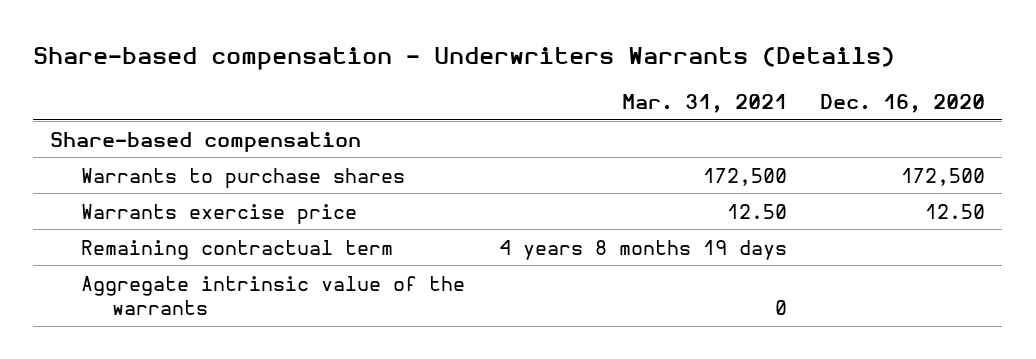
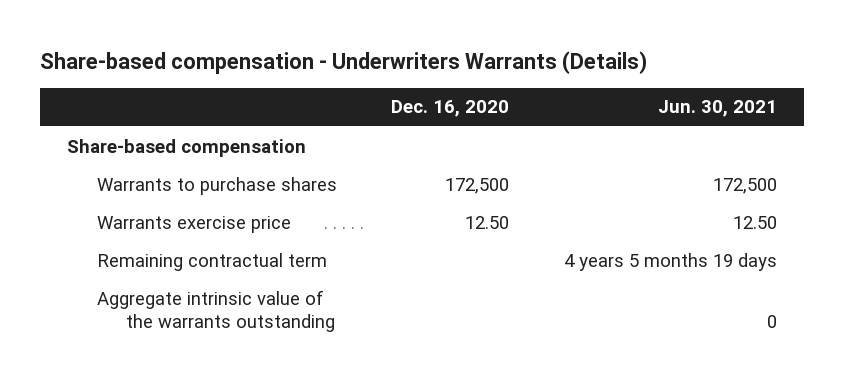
[621,94,787,114] Mar. 31, 2021 -> none
none -> [657,100,777,118] Jun. 30, 2021
[81,275,466,316] Aggregate intrinsic value of the warrants -> [96,289,335,333] Aggregate intrinsic value of the warrants outstanding

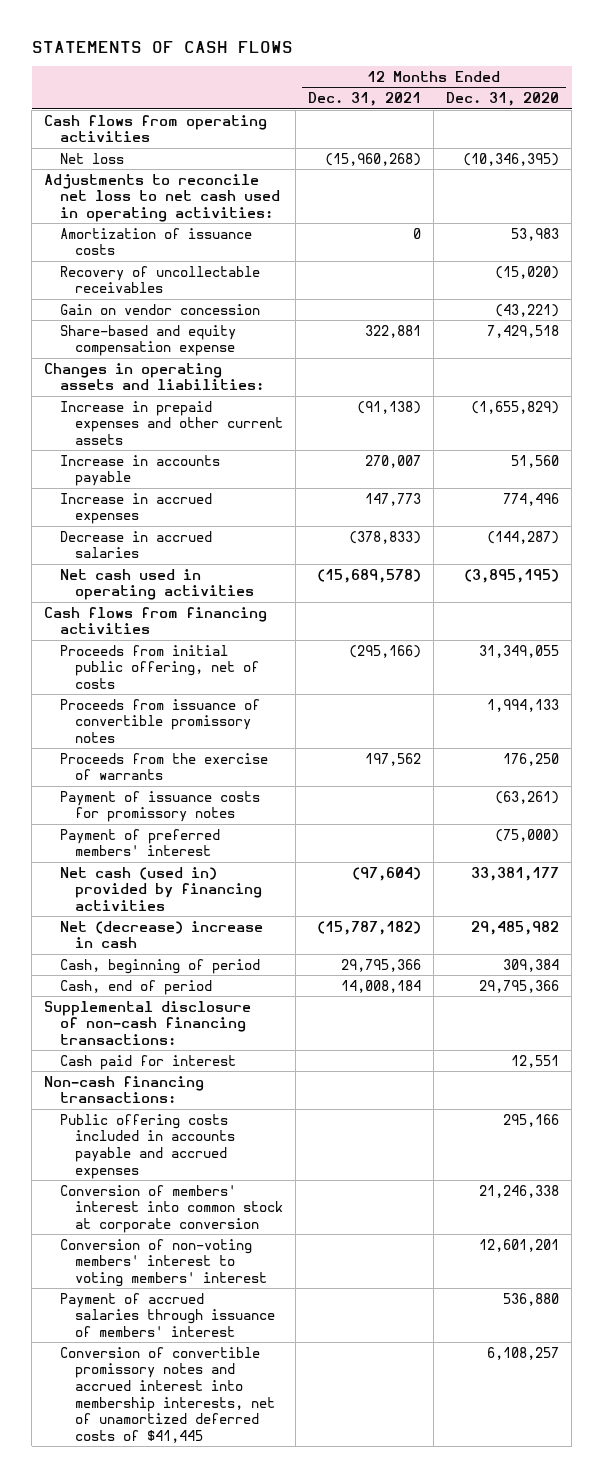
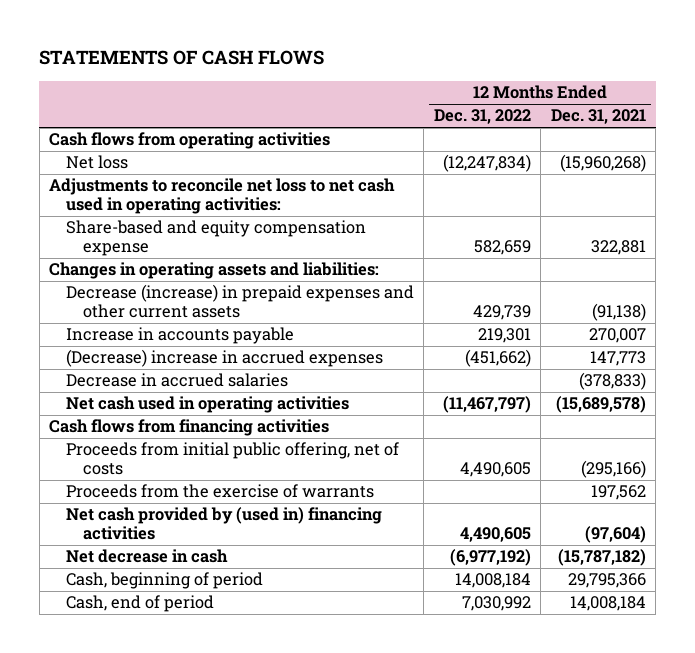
[446,92,560,107] Dec. 31, 2020 -> none
none -> [433,109,531,125] Dec. 31, 2022
[59,227,252,256] Amortization of issuance costs -> none
[59,265,260,294] Recovery of uncollectable receivables -> none
[59,303,260,315] Gain on vendor concession -> none
[59,400,283,446] Increase in prepaid expenses and other current assets -> [66,284,415,319] Decrease (increase) in prepaid expenses and other current assets
[59,492,212,525] Increase in accrued expenses -> [66,349,384,368] (Decrease) increase in accrued expenses
[59,698,260,744] Proceeds from issuance of convertible promissory notes -> none
[59,790,260,823] Payment of issuance costs for promissory notes -> none
[59,828,220,857] Payment of preferred members' interest -> none
[59,866,262,912] Net cash (used in) provided by financing activities -> [66,507,383,541] Net cash provided by (used in) financing activities
[59,920,263,949] Net (decrease) increase in cash -> [66,549,229,564] Net decrease in cash
[44,1000,252,1046] Supplemental disclosure of non-cash financing transactions: -> none
[59,1054,236,1070] Cash paid for interest -> none
[44,1075,205,1104] Non-cash financing transactions: -> none
[59,1113,235,1179] Public offering costs included in accounts payable and accrued expenses -> none
[59,1184,283,1234] Conversion of members' interest into common stock at corporate conversion -> none
[59,1238,267,1288] Conversion of non-voting members' interest to voting members' interest -> none
[59,1292,275,1338] Payment of accrued salaries through issuance of members' interest -> none
[59,1346,275,1443] Conversion of convertible promissory notes and accrued interest into membership interests, net of unamortized deferred costs of $41,445 -> none

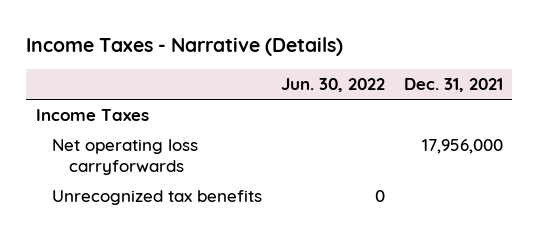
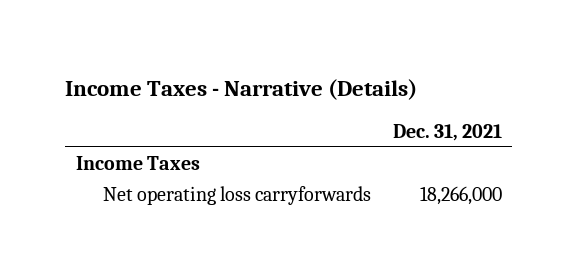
[280,78,385,93] Jun. 30, 2022 -> none
[52,190,263,206] Unrecognized tax benefits -> none
[421,139,503,155] 17,956,000 -> [419,186,502,206] 18,266,000

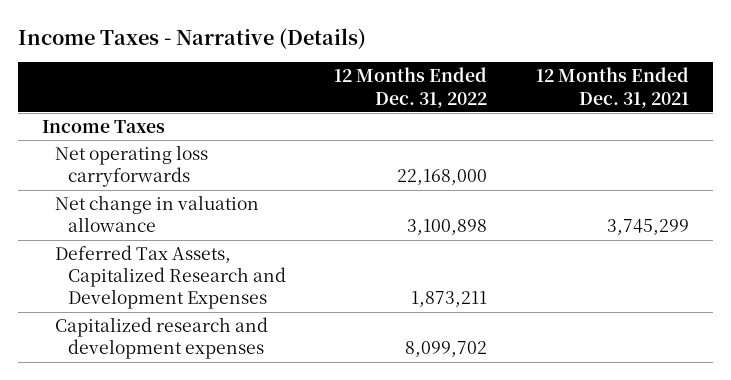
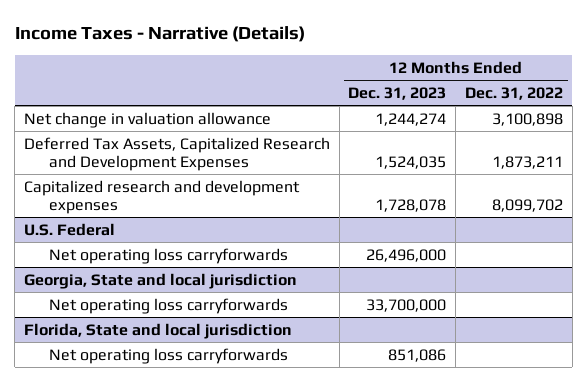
[536,67,690,108] 12 Months Ended Dec. 31, 2021 -> none
none -> [348,86,447,100] Dec. 31, 2023
[42,120,166,134] Income Taxes -> none
[54,145,208,188] Net operating loss carryforwards -> none
none -> [23,222,115,236] U.S. Federal
none -> [48,247,288,264] Net operating loss carryforwards
none -> [23,272,297,289] Georgia, State and local jurisdiction
none -> [48,297,288,314] Net operating loss carryforwards
none -> [23,322,292,339] Florida, State and local jurisdiction
none -> [48,347,288,364] Net operating loss carryforwards

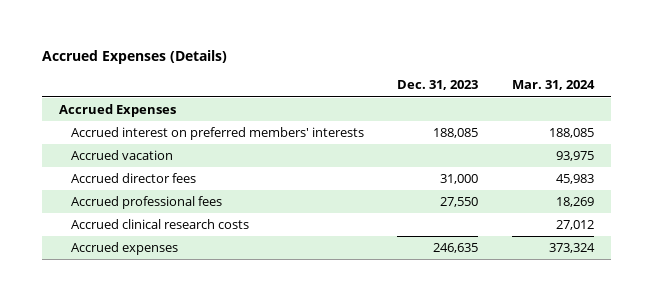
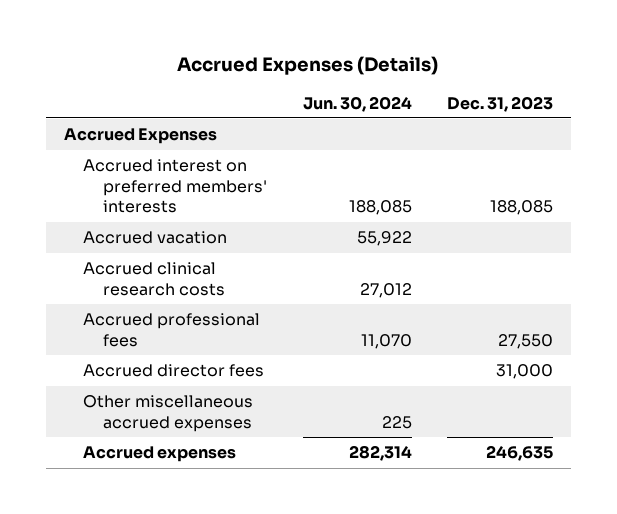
[511,80,595,91] Mar. 31, 2024 -> none
none -> [302,95,412,112] Jun. 30, 2024
[70,195,222,209] Accrued professional fees -> [83,313,261,347] Accrued professional fees
[70,172,196,183] Accrued director fees -> [83,364,265,378] Accrued director fees
none -> [83,395,254,432] Other miscellaneous accrued expenses

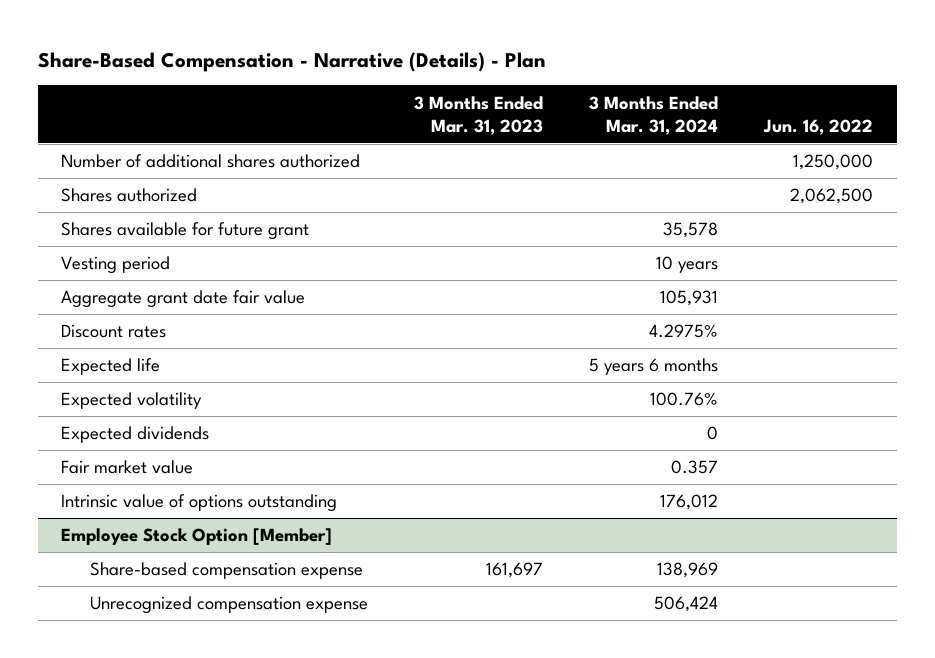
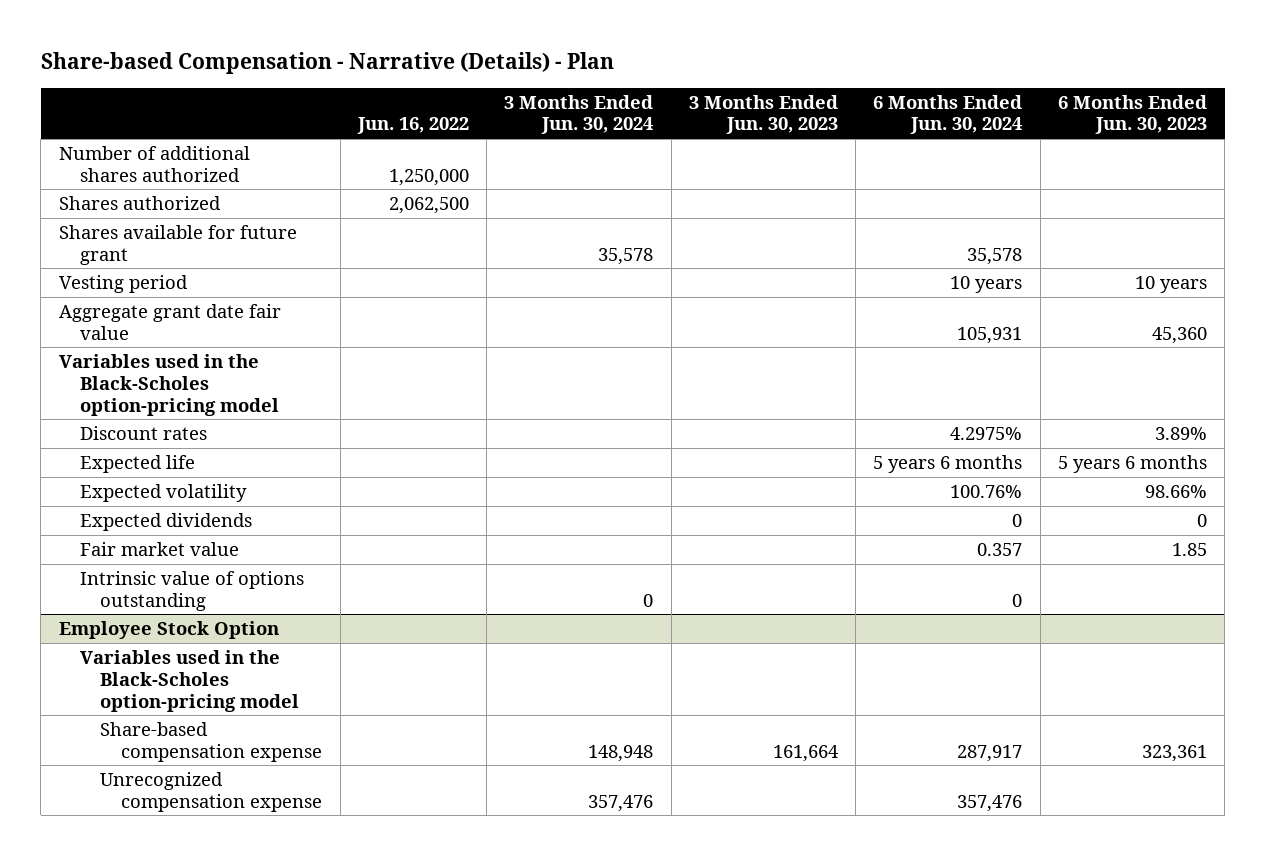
[38,52,547,73] Share-Based Compensation - Narrative (Details) - Plan -> [40,52,614,75] Share-based Compensation - Narrative (Details) - Plan
[414,95,544,135] 3 Months Ended Mar. 31, 2023 -> none
[589,95,719,135] 3 Months Ended Mar. 31, 2024 -> none
none -> [504,94,654,135] 3 Months Ended Jun. 30, 2024
none -> [688,94,838,135] 3 Months Ended Jun. 30, 2023
none -> [873,94,1023,135] 6 Months Ended Jun. 30, 2024
none -> [1057,94,1207,135] 6 Months Ended Jun. 30, 2023
none -> [58,353,279,416] Variables used in the Black-Scholes option-pricing model
[61,528,333,546] Employee Stock Option [Member] -> [58,620,279,639] Employee Stock Option
none -> [79,649,300,712] Variables used in the Black-Scholes option-pricing model

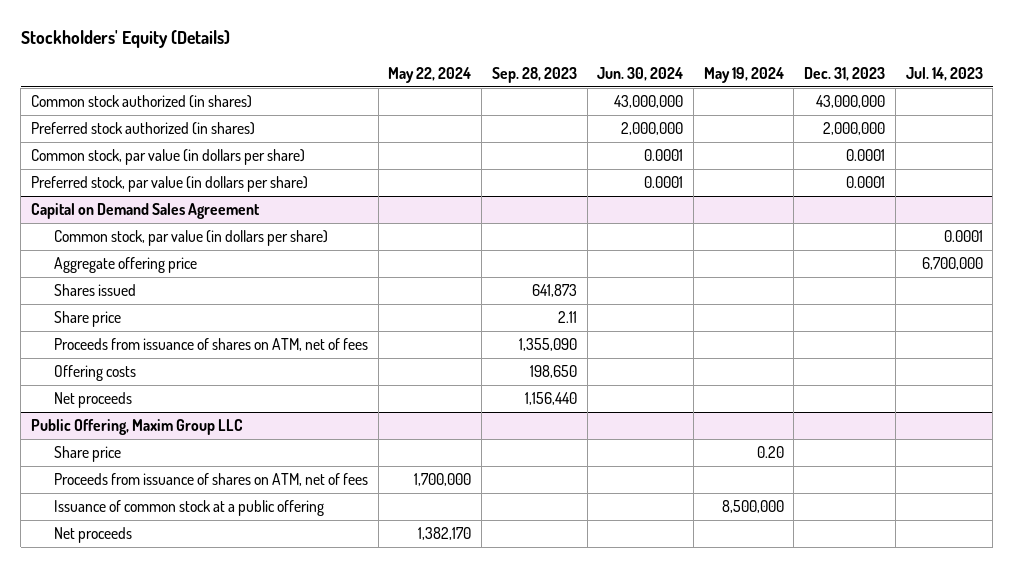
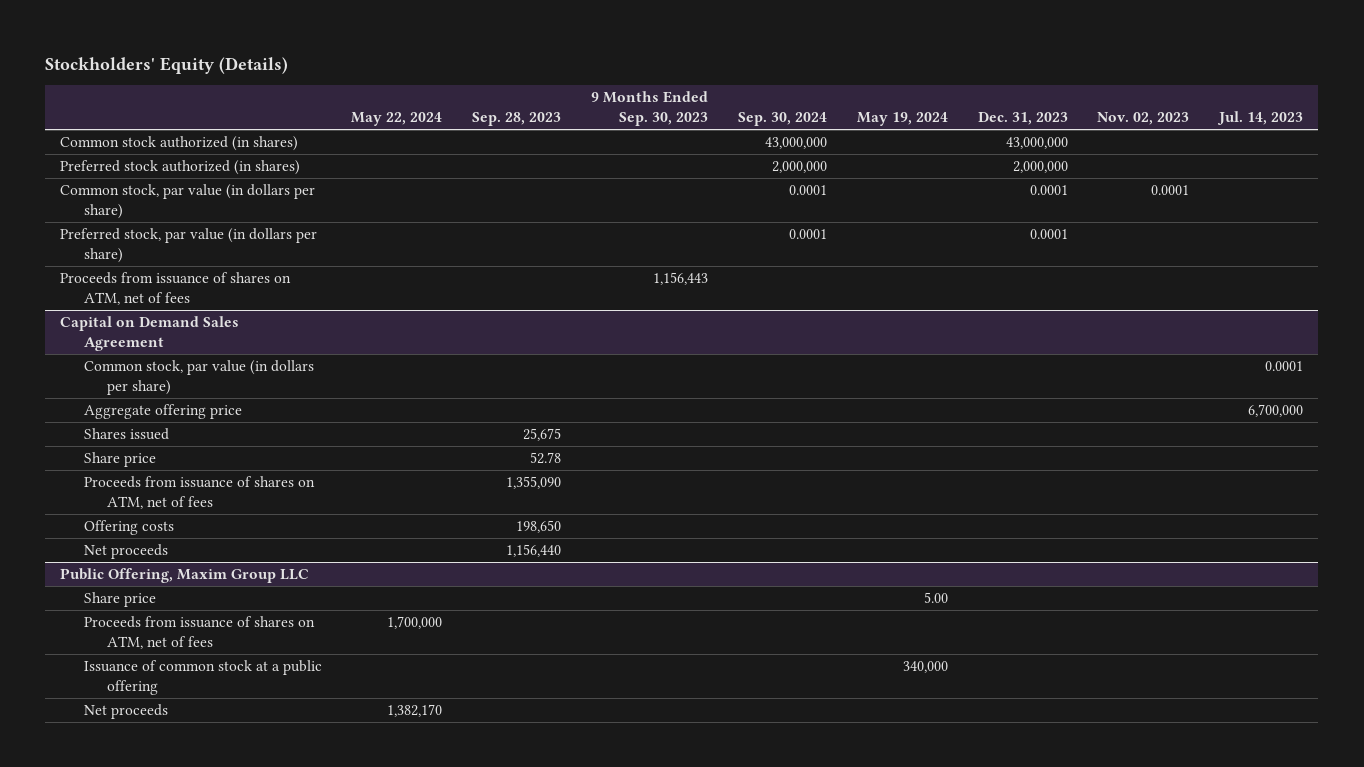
[597,66,684,81] Jun. 30, 2024 -> none
none -> [591,91,709,127] 9 Months Ended Sep. 30, 2023
none -> [737,112,827,127] Sep. 30, 2024
none -> [1097,112,1190,126] Nov. 02, 2023
none -> [60,272,292,305] Proceeds from issuance of shares on ATM, net of fees
[531,284,577,298] 641,873 -> [523,428,562,442] 25,675
[557,311,577,324] 2.11 -> [530,452,562,465] 52.78
[756,446,784,459] 0.20 -> [923,592,948,604] 5.00
[721,500,784,514] 8,500,000 -> [902,661,948,674] 340,000

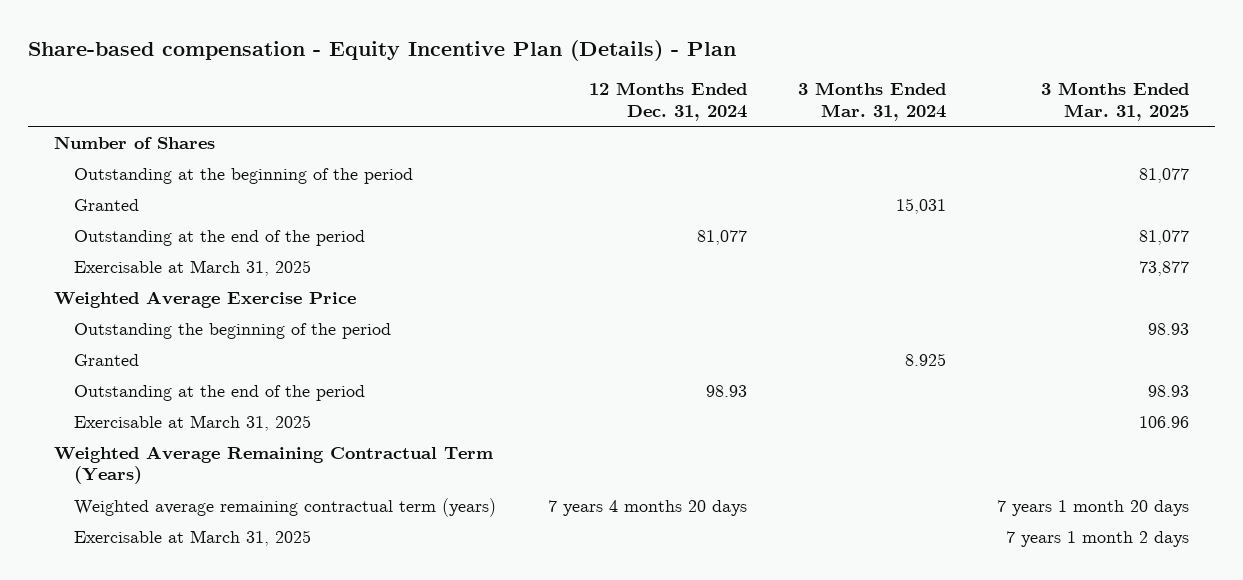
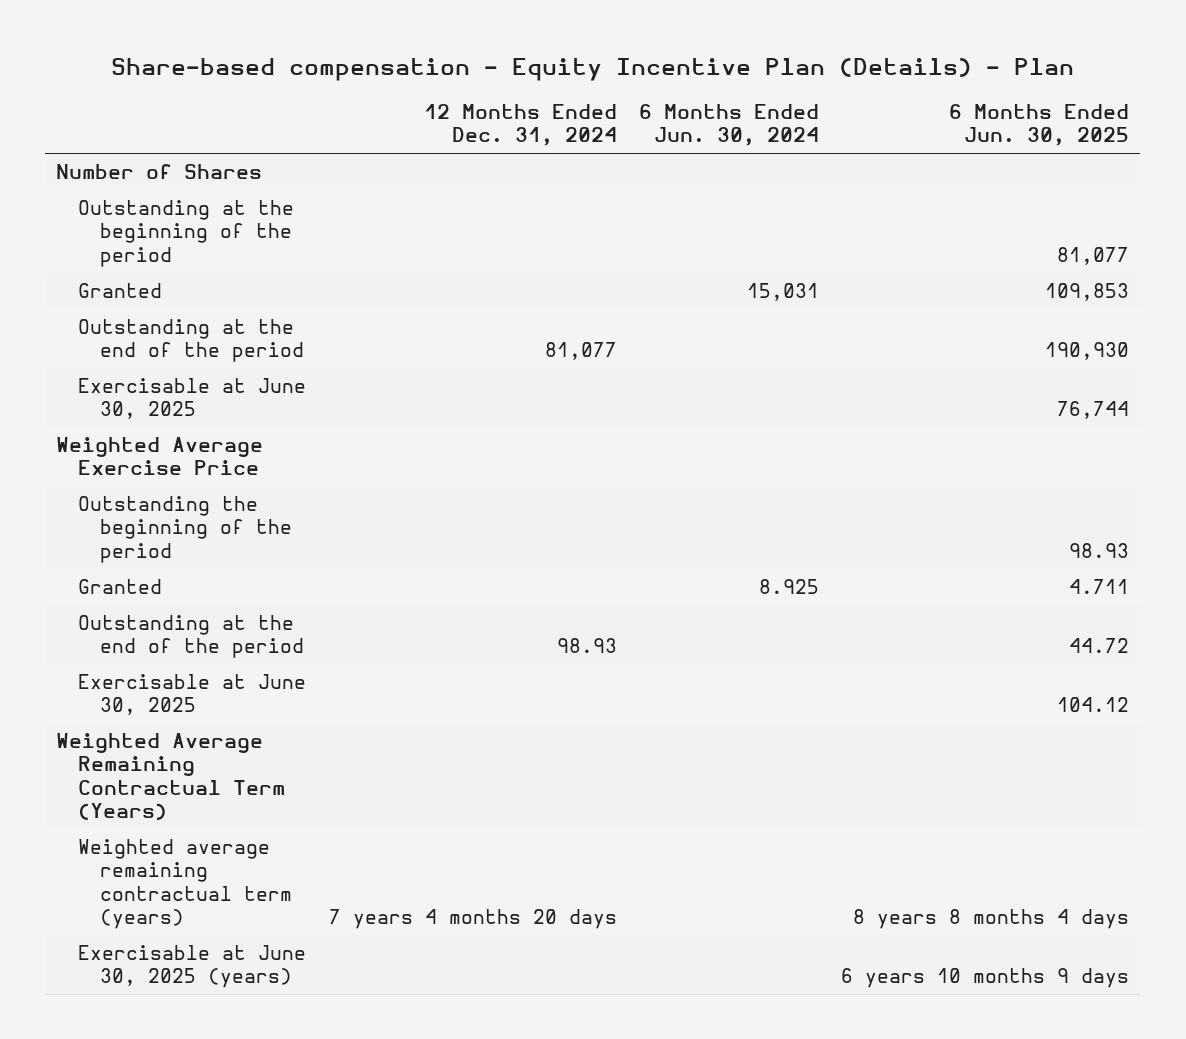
[797,82,946,121] 3 Months Ended Mar. 31, 2024 -> none
[1041,82,1190,121] 3 Months Ended Mar. 31, 2025 -> none
none -> [638,103,819,147] 6 Months Ended Jun. 30, 2024
none -> [949,103,1130,147] 6 Months Ended Jun. 30, 2025
[74,259,312,276] Exercisable at March 31, 2025 -> [78,378,307,420] Exercisable at June 30, 2025
[74,414,312,431] Exercisable at March 31, 2025 -> [78,674,307,716] Exercisable at June 30, 2025
[74,529,312,546] Exercisable at March 31, 2025 -> [78,945,307,989] Exercisable at June 30, 2025 (years)

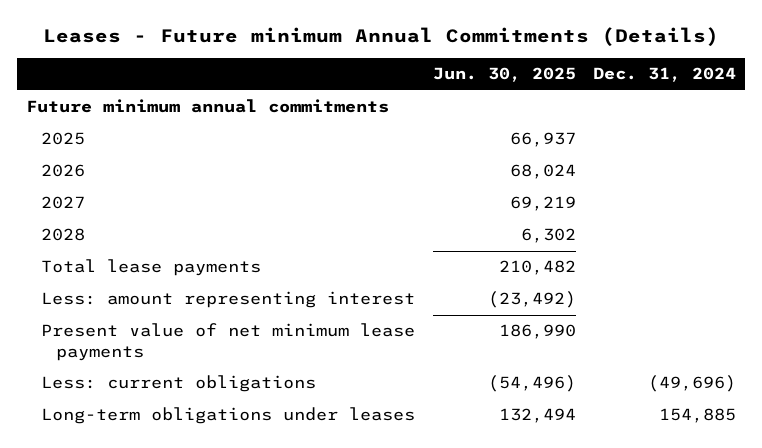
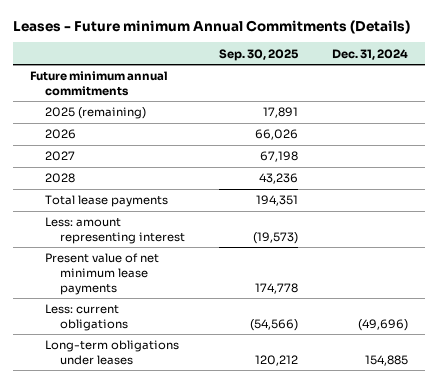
[432,67,576,83] Jun. 30, 2025 -> none
none -> [219,48,300,61] Sep. 30, 2025
[41,132,86,146] 2025 -> [44,107,146,120] 2025 (remaining)

